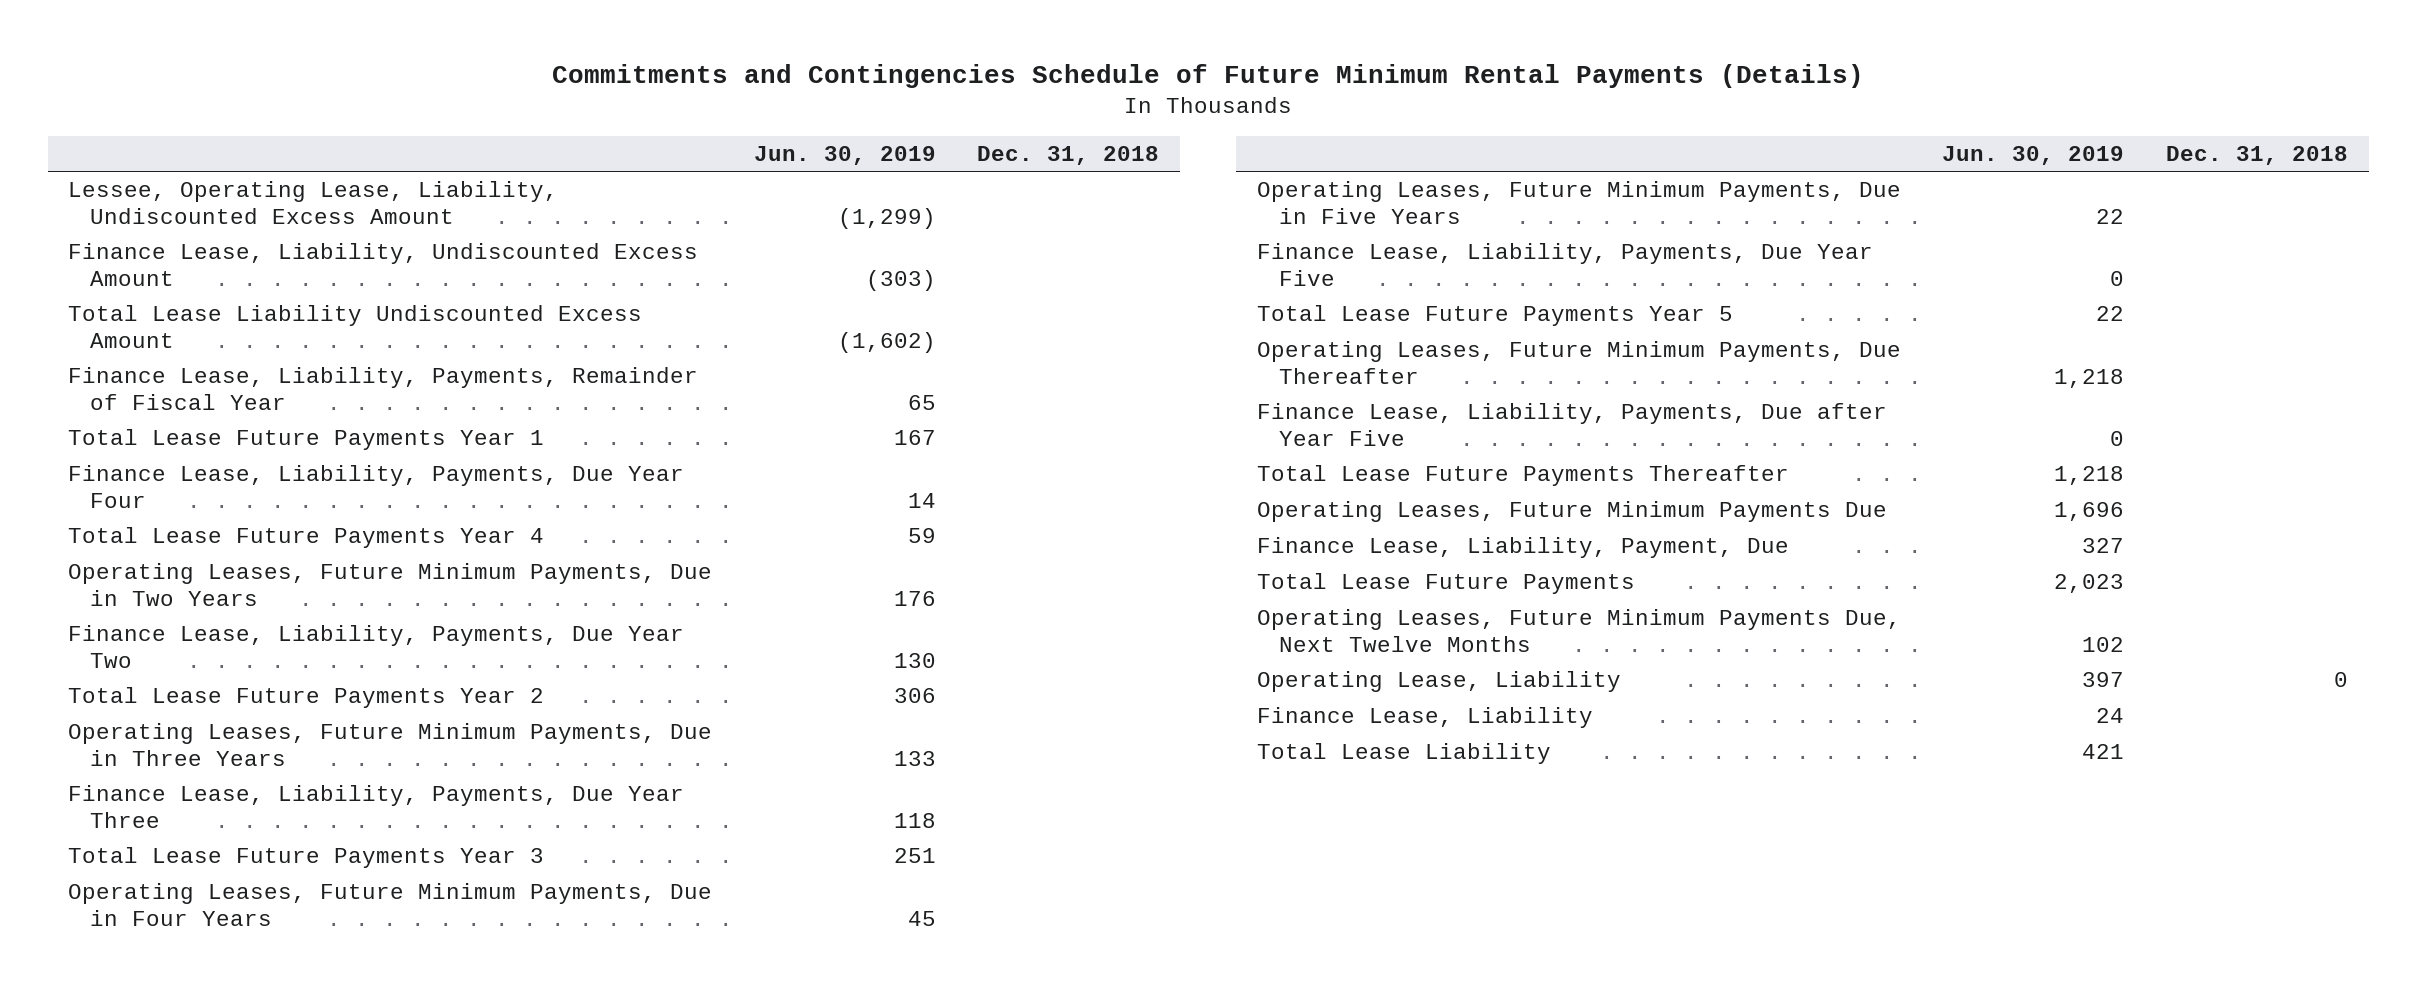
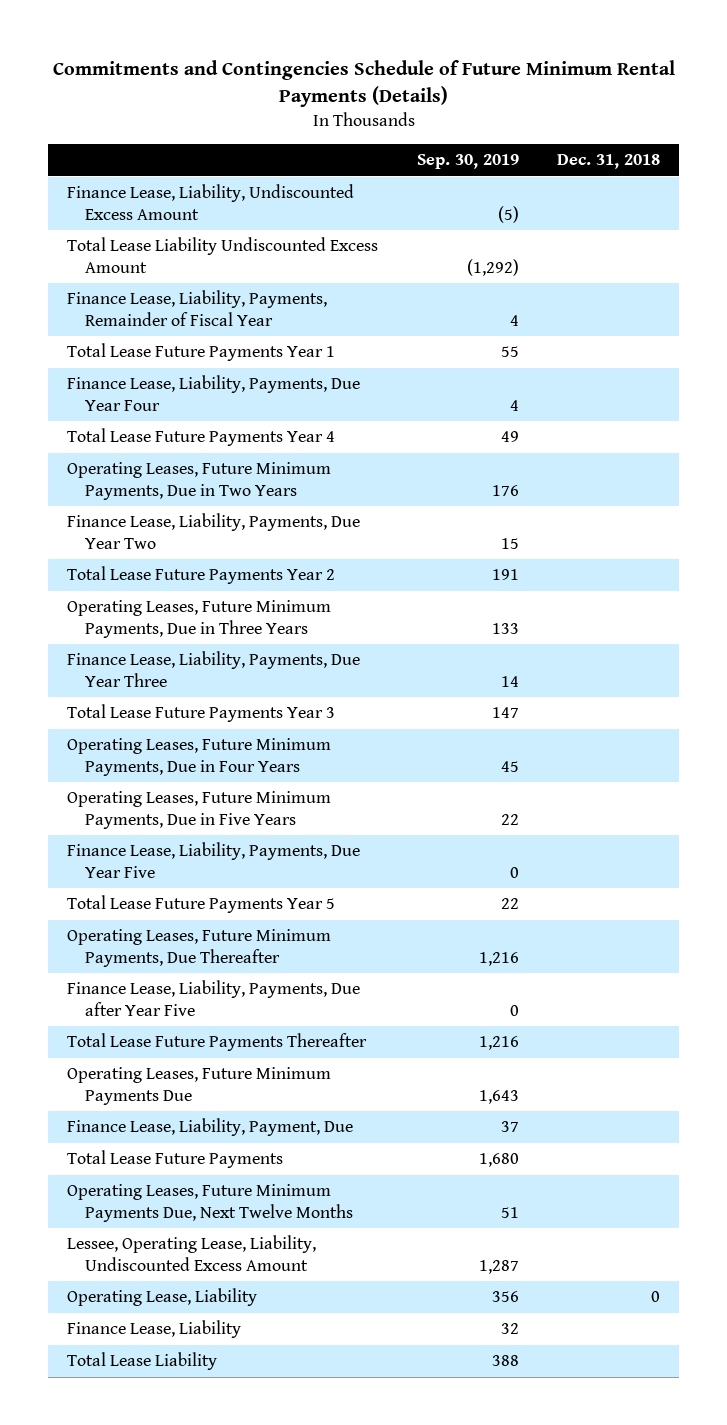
[753,145,936,165] Jun. 30, 2019 -> none
none -> [416,154,519,170] Sep. 30, 2019
[68,181,559,224] Lessee, Operating Lease, Liability, Undiscounted Excess Amount -> [67,1235,317,1271] Lessee, Operating Lease, Liability, Undiscounted Excess Amount

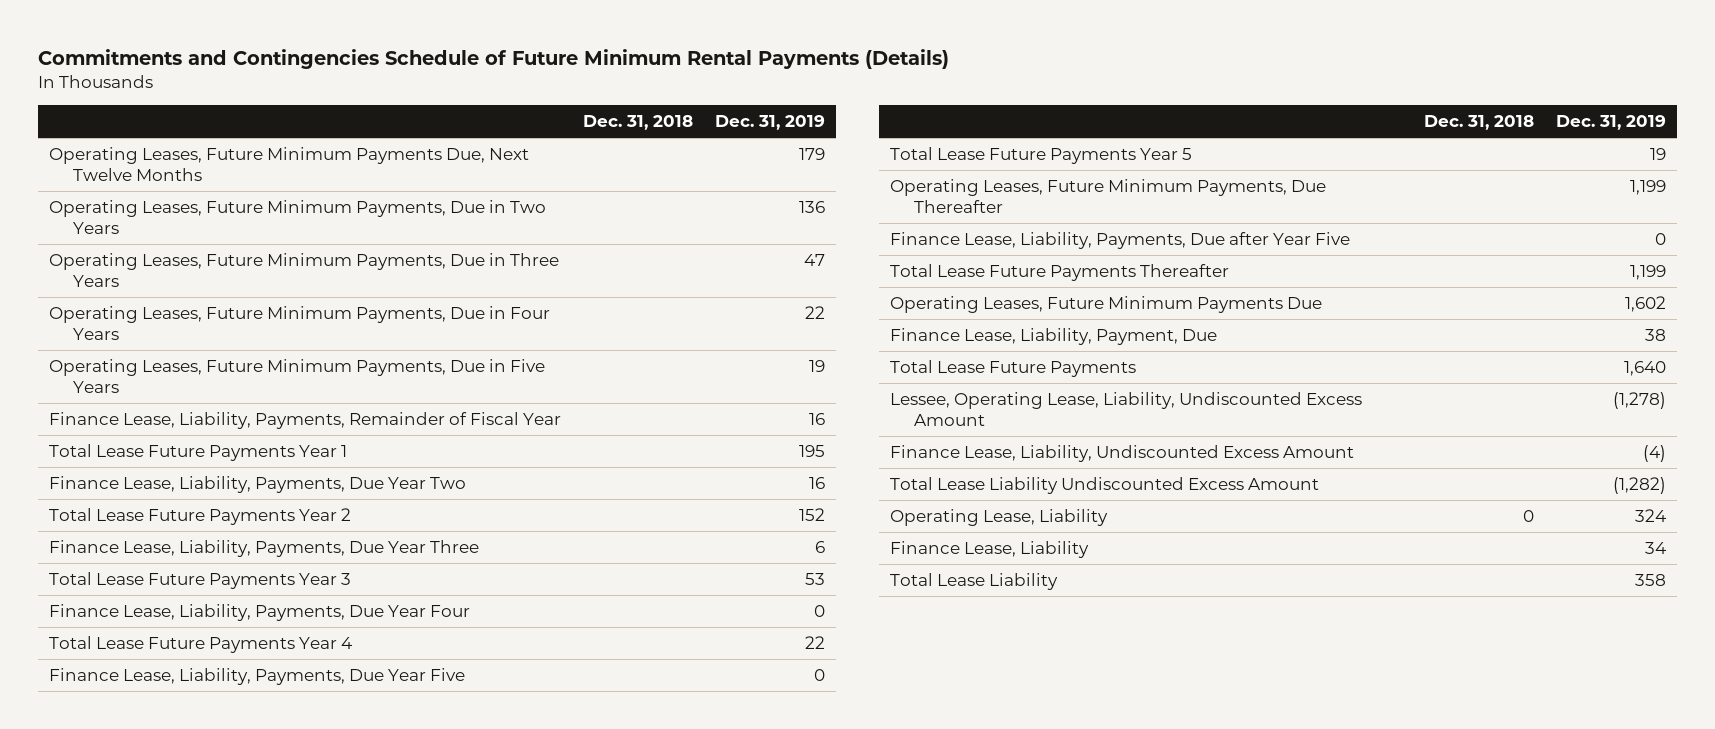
[416,154,519,170] Sep. 30, 2019 -> none
none -> [715,115,826,131] Dec. 31, 2019
[67,1184,353,1222] Operating Leases, Future Minimum Payments Due, Next Twelve Months -> [49,147,530,182] Operating Leases, Future Minimum Payments Due, Next Twelve Months
[67,462,332,500] Operating Leases, Future Minimum Payments, Due in Two Years -> [49,200,547,235] Operating Leases, Future Minimum Payments, Due in Two Years
[67,600,332,638] Operating Leases, Future Minimum Payments, Due in Three Years -> [49,253,560,288] Operating Leases, Future Minimum Payments, Due in Three Years
[67,738,332,776] Operating Leases, Future Minimum Payments, Due in Four Years -> [49,306,551,341] Operating Leases, Future Minimum Payments, Due in Four Years
[67,791,332,829] Operating Leases, Future Minimum Payments, Due in Five Years -> [49,359,546,394] Operating Leases, Future Minimum Payments, Due in Five Years
[67,375,361,411] Finance Lease, Liability, Payments, Due Year Four -> [49,604,471,622] Finance Lease, Liability, Payments, Due Year Four
[67,428,336,447] Total Lease Future Payments Year 4 -> [49,636,353,654] Total Lease Future Payments Year 4
[67,184,355,220] Finance Lease, Liability, Undiscounted Excess Amount -> [889,445,1354,463] Finance Lease, Liability, Undiscounted Excess Amount
[67,237,379,273] Total Lease Liability Undiscounted Excess Amount -> [889,477,1319,495] Total Lease Liability Undiscounted Excess Amount

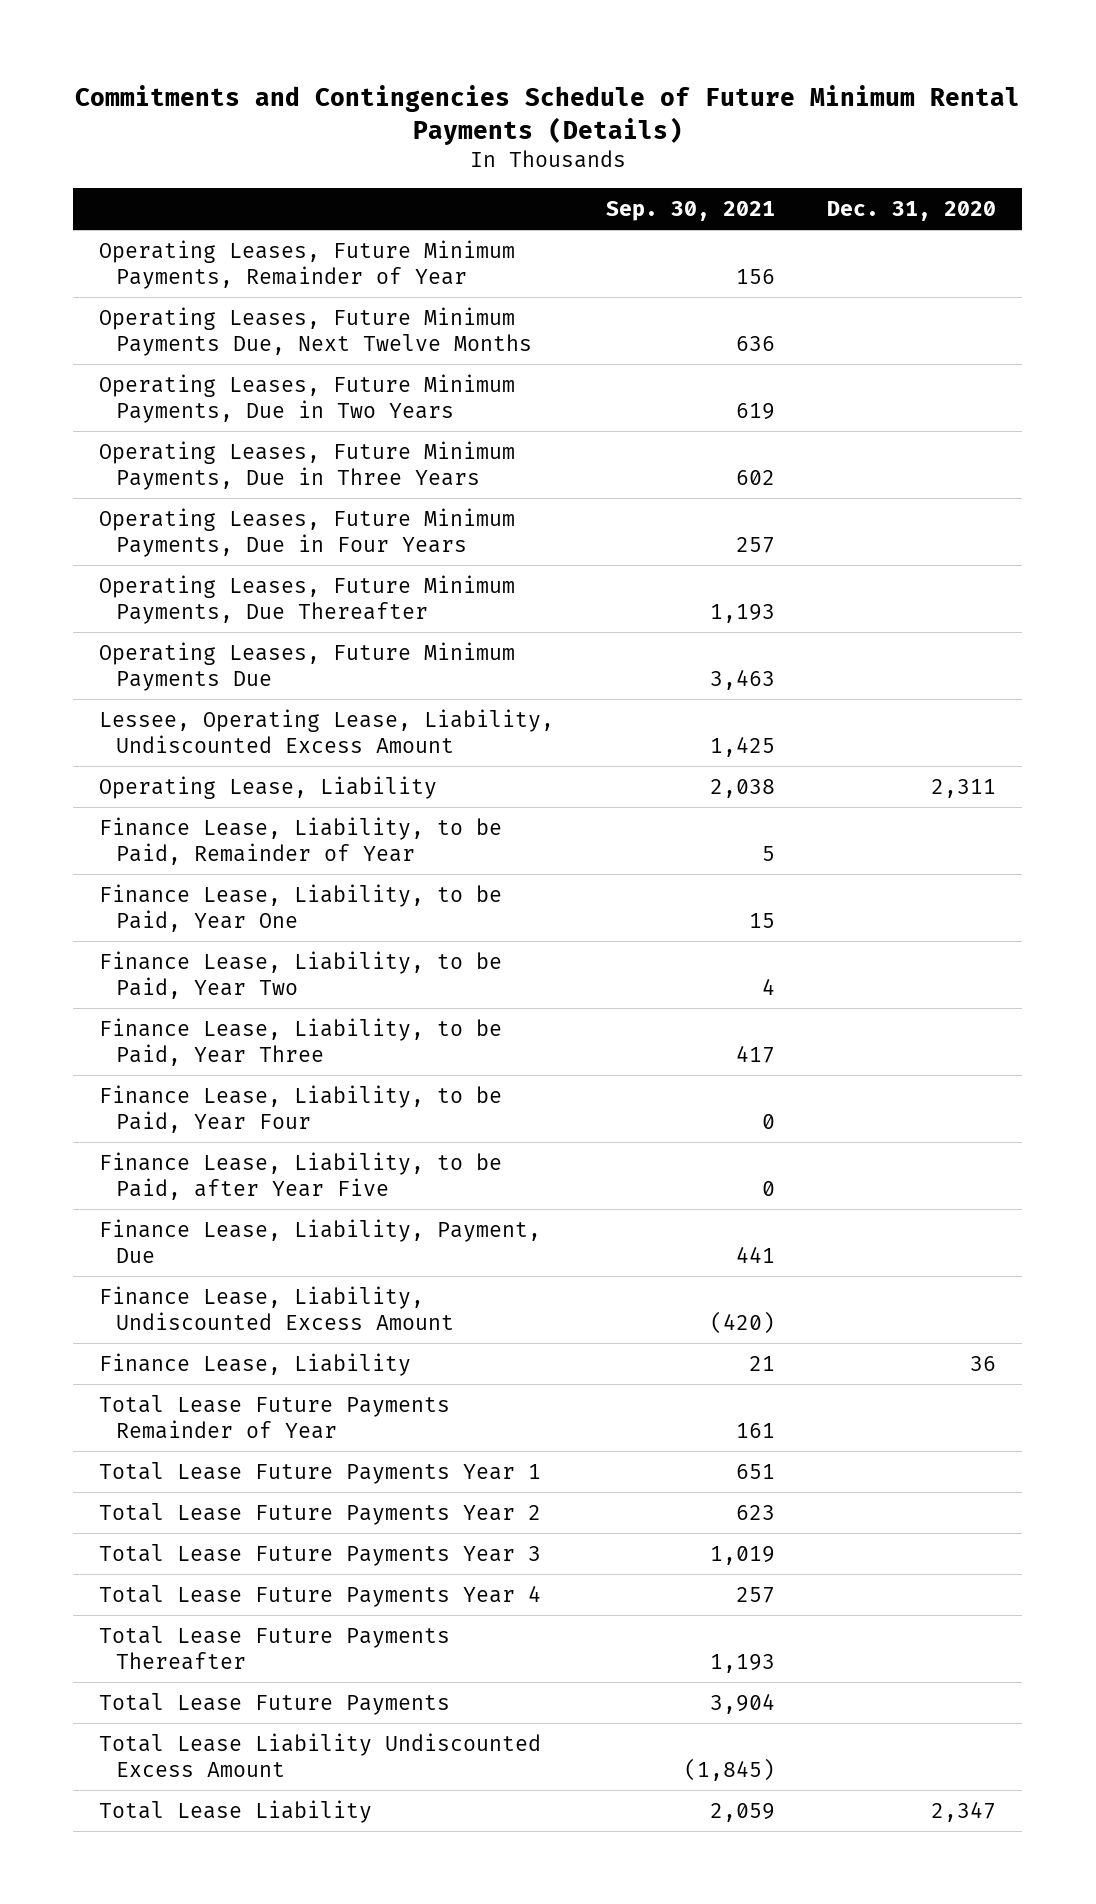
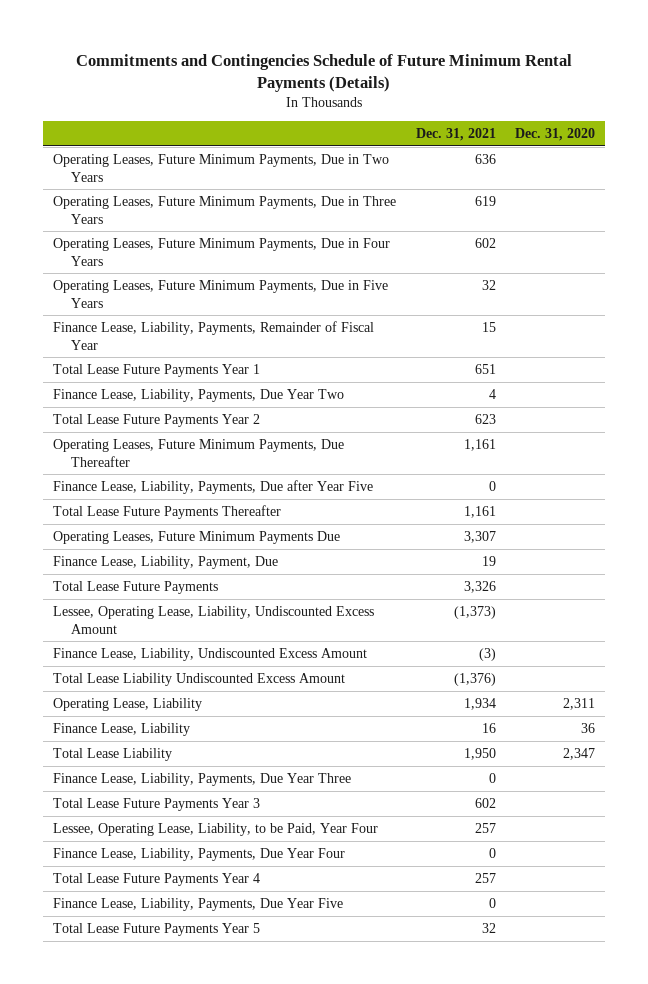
[606,201,776,222] Sep. 30, 2021 -> none
none -> [415,127,496,141] Dec. 31, 2021
[99,239,516,289] Operating Leases, Future Minimum Payments, Remainder of Year -> none
[99,306,533,356] Operating Leases, Future Minimum Payments Due, Next Twelve Months -> none
none -> [53,279,389,308] Operating Leases, Future Minimum Payments, Due in Five Years
none -> [53,320,375,350] Finance Lease, Liability, Payments, Remainder of Fiscal Year
[99,1461,542,1484] Total Lease Future Payments Year 1 -> [53,363,261,377] Total Lease Future Payments Year 1
none -> [53,388,345,402] Finance Lease, Liability, Payments, Due Year Two
[99,1502,542,1525] Total Lease Future Payments Year 2 -> [53,413,261,427] Total Lease Future Payments Year 2
none -> [53,479,374,494] Finance Lease, Liability, Payments, Due after Year Five
[99,1625,451,1670] Total Lease Future Payments Thereafter -> [53,504,282,519] Total Lease Future Payments Thereafter
[99,816,503,865] Finance Lease, Liability, to be Paid, Remainder of Year -> none
[99,883,503,932] Finance Lease, Liability, to be Paid, Year One -> none
[99,950,503,999] Finance Lease, Liability, to be Paid, Year Two -> none
[99,1017,503,1066] Finance Lease, Liability, to be Paid, Year Three -> none
[99,1084,503,1133] Finance Lease, Liability, to be Paid, Year Four -> none
[99,1151,503,1200] Finance Lease, Liability, to be Paid, after Year Five -> none
[99,1692,451,1715] Total Lease Future Payments -> [53,580,219,594] Total Lease Future Payments
[99,708,555,753] Lessee, Operating Lease, Liability, Undiscounted Excess Amount -> [53,605,375,634] Lessee, Operating Lease, Liability, Undiscounted Excess Amount
[99,1732,542,1777] Total Lease Liability Undiscounted Excess Amount -> [53,672,346,686] Total Lease Liability Undiscounted Excess Amount
[99,775,438,799] Operating Lease, Liability -> [53,697,203,711] Operating Lease, Liability
[99,1394,451,1439] Total Lease Future Payments Remainder of Year -> none
[99,1799,373,1823] Total Lease Liability -> [53,747,173,761] Total Lease Liability
none -> [53,772,352,786] Finance Lease, Liability, Payments, Due Year Three
none -> [53,822,379,836] Lessee, Operating Lease, Liability, to be Paid, Year Four
none -> [53,847,346,861] Finance Lease, Liability, Payments, Due Year Four
none -> [53,897,344,911] Finance Lease, Liability, Payments, Due Year Five
none -> [53,922,261,936] Total Lease Future Payments Year 5

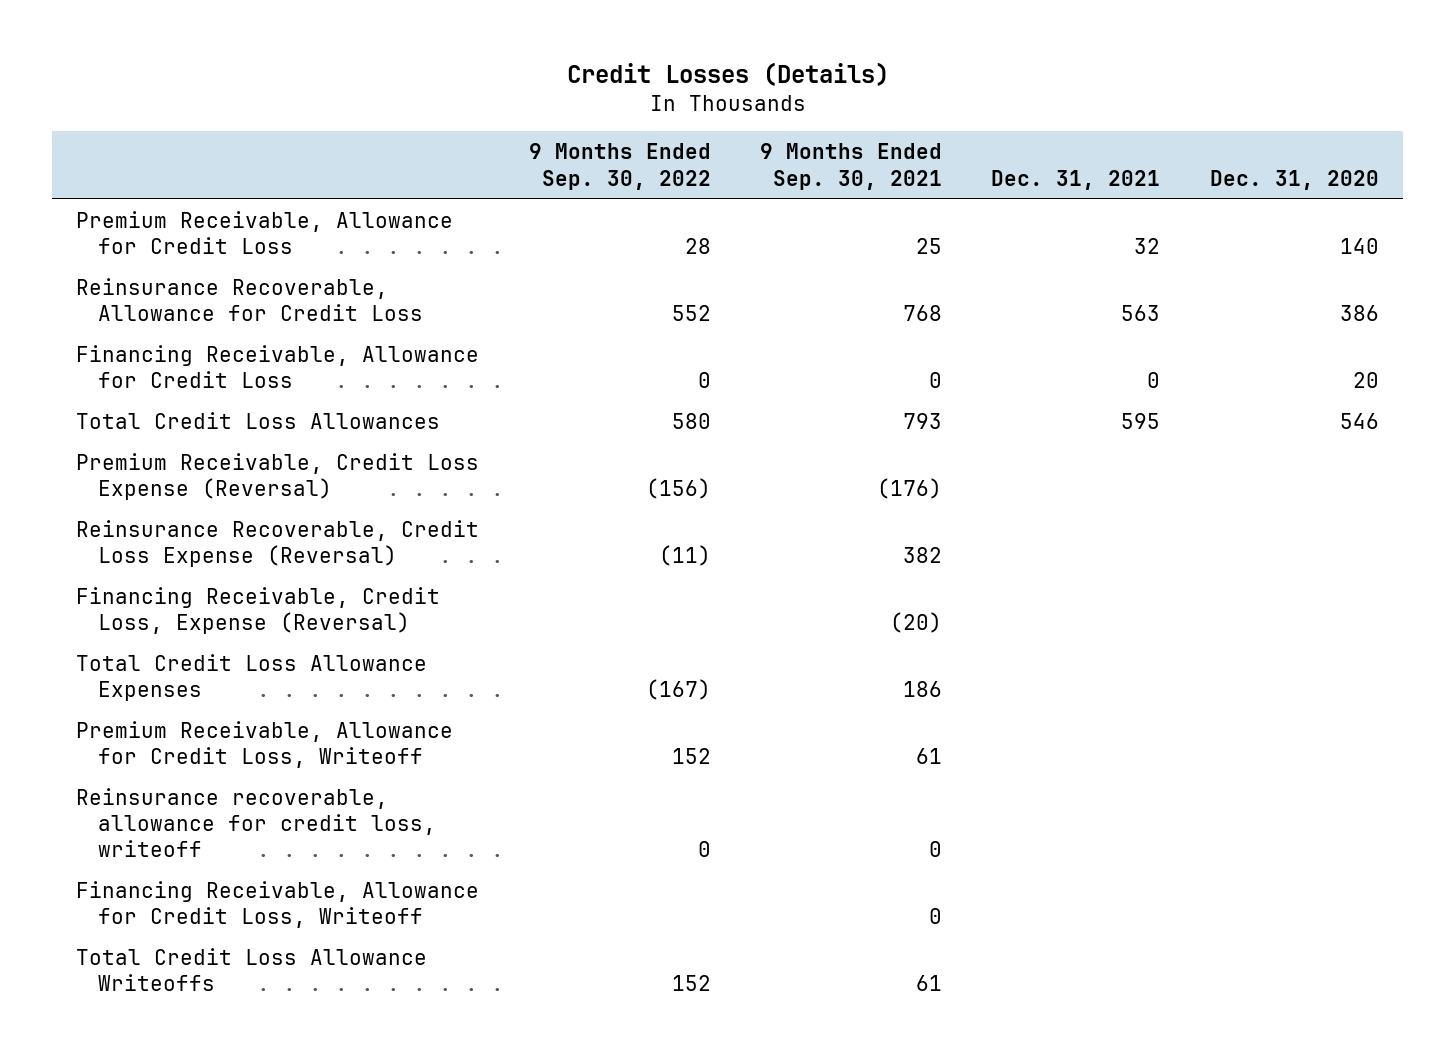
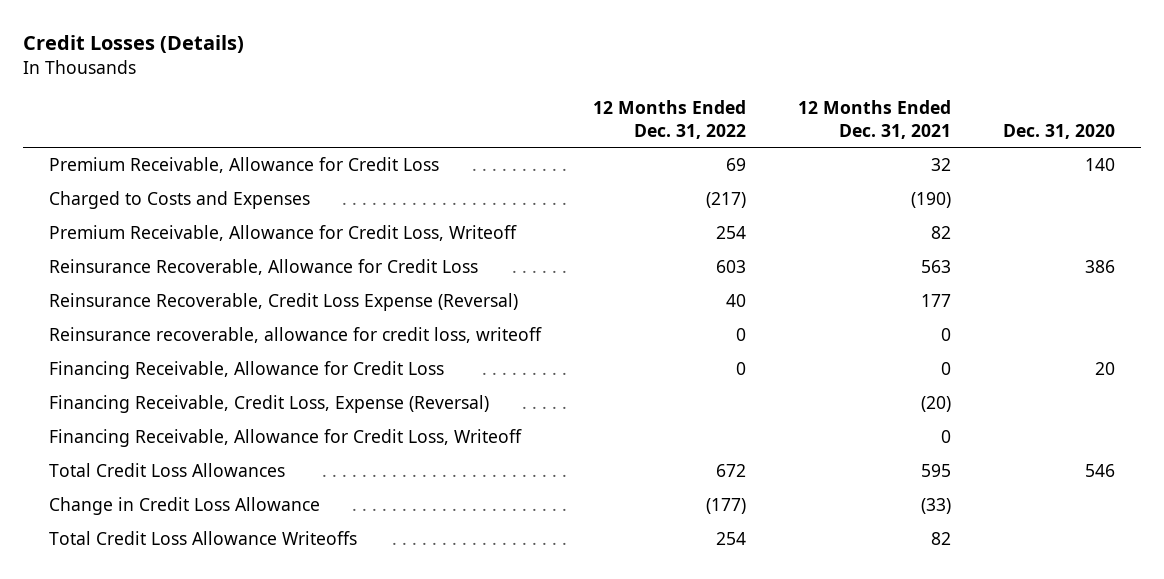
[528,143,711,190] 9 Months Ended Sep. 30, 2022 -> none
[760,143,943,190] 9 Months Ended Sep. 30, 2021 -> none
[991,169,1161,190] Dec. 31, 2021 -> none
none -> [592,100,746,139] 12 Months Ended Dec. 31, 2022
none -> [797,100,951,139] 12 Months Ended Dec. 31, 2021
none -> [48,191,310,210] Charged to Costs and Expenses
[76,720,454,769] Premium Receivable, Allowance for Credit Loss, Writeoff -> [48,225,517,242] Premium Receivable, Allowance for Credit Loss, Writeoff
[76,452,480,501] Premium Receivable, Credit Loss Expense (Reversal) -> none
[76,653,428,702] Total Credit Loss Allowance Expenses -> none
[76,344,480,389] Financing Receivable, Allowance for Credit Loss -> [48,361,444,380] Financing Receivable, Allowance for Credit Loss
[76,586,441,635] Financing Receivable, Credit Loss, Expense (Reversal) -> [48,395,489,414] Financing Receivable, Credit Loss, Expense (Reversal)
[76,411,441,429] Total Credit Loss Allowances -> [48,463,285,478] Total Credit Loss Allowances
none -> [48,497,320,516] Change in Credit Loss Allowance

